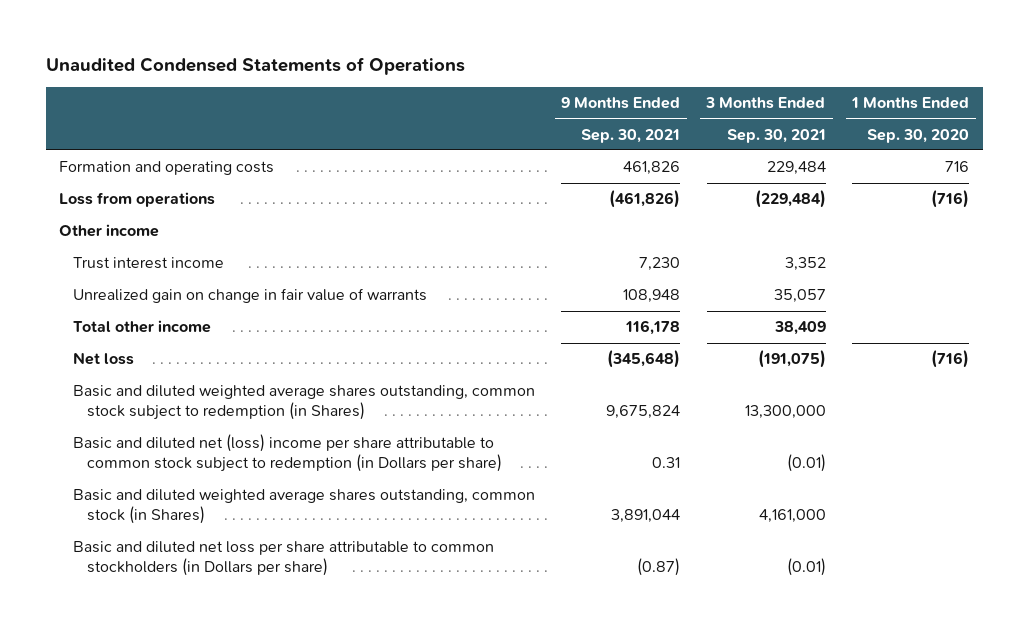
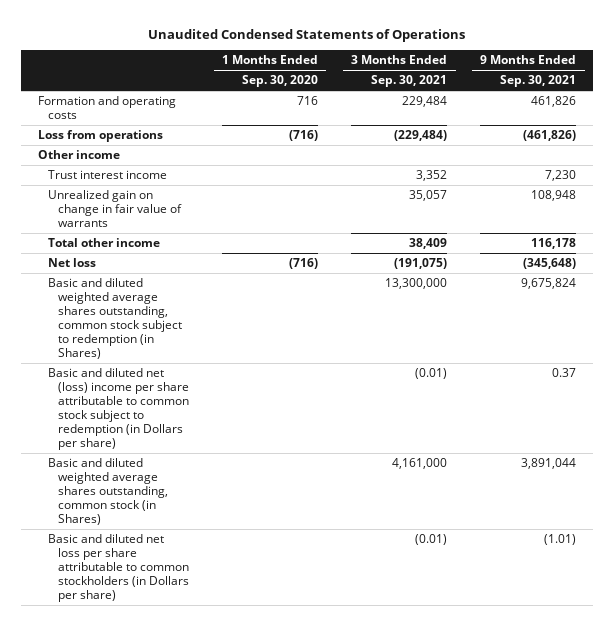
[652,457,681,469] 0.31 -> [552,368,577,378] 0.37
[637,558,681,577] (0.87) -> [544,534,577,546] (1.01)

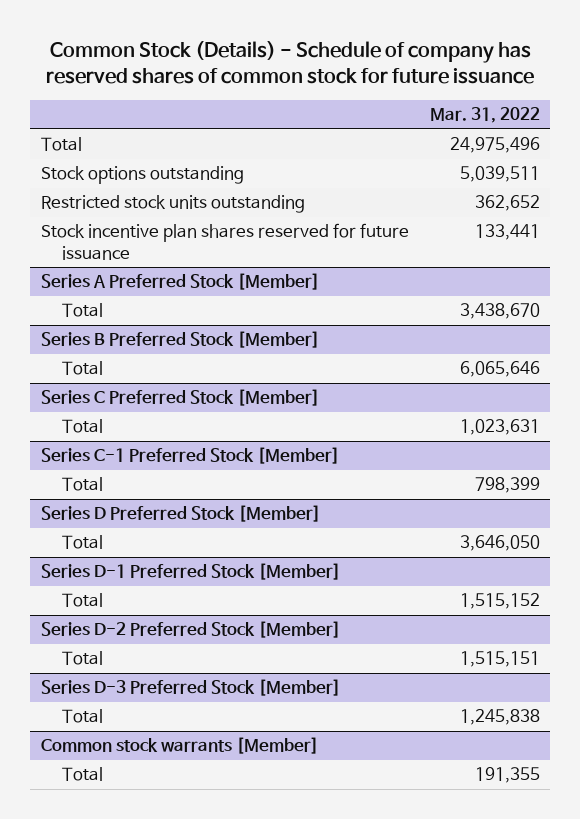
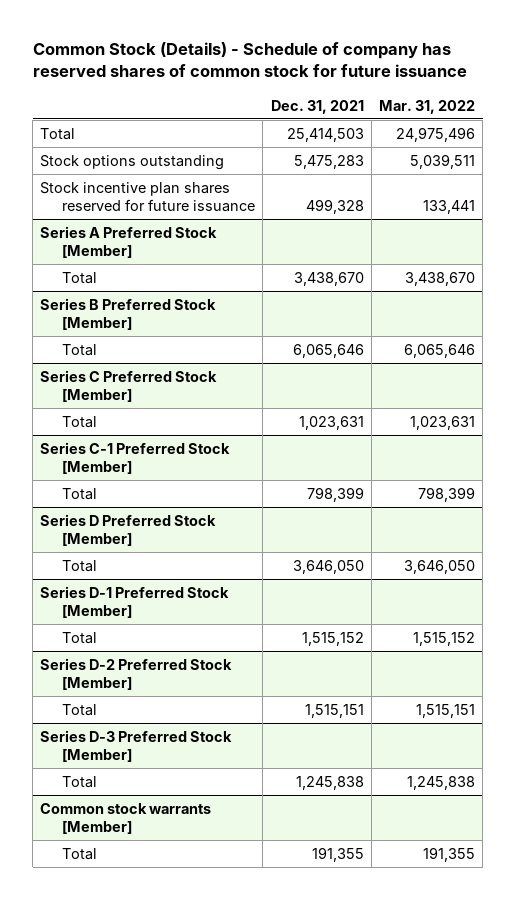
none -> [270,99,364,114] Dec. 31, 2021
[40,195,305,214] Restricted stock units outstanding -> none

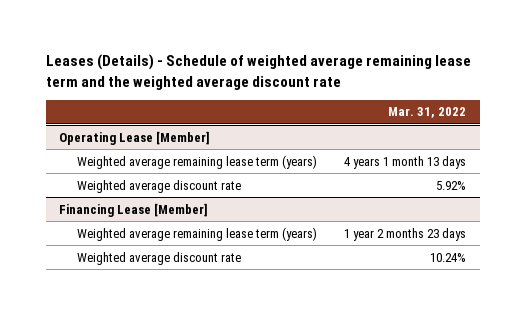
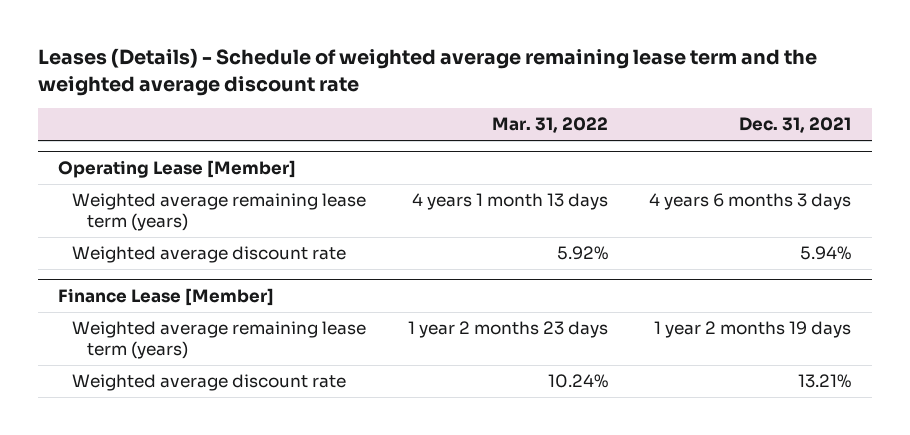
none -> [739,117,852,134] Dec. 31, 2021
[59,202,209,217] Financing Lease [Member] -> [58,287,275,306] Finance Lease [Member]

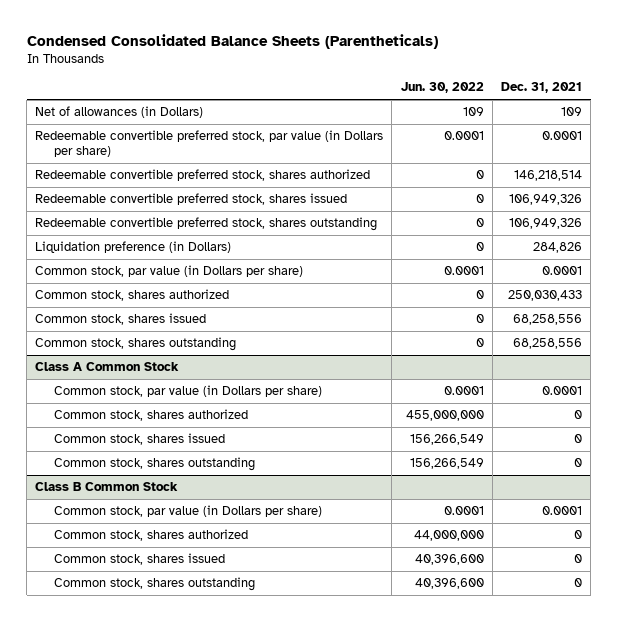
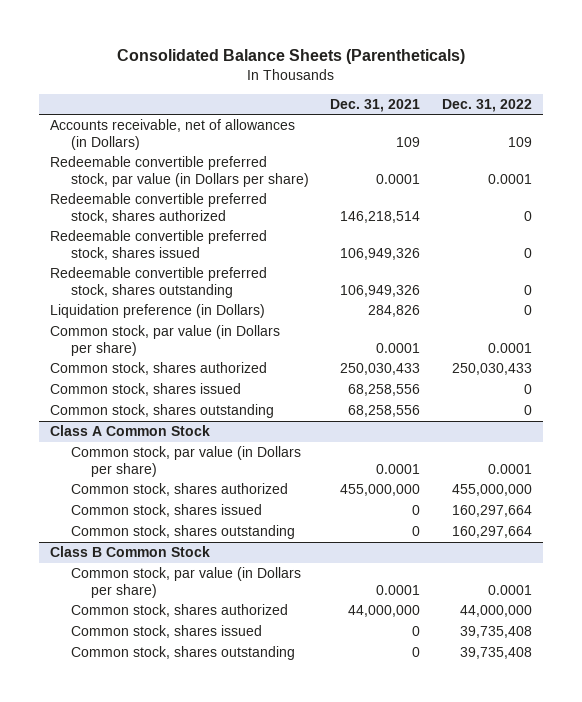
[26,33,438,49] Condensed Consolidated Balance Sheets (Parentheticals) -> [116,48,465,64] Consolidated Balance Sheets (Parentheticals)
[400,82,484,94] Jun. 30, 2022 -> none
none -> [441,98,532,112] Dec. 31, 2022
[35,106,204,119] Net of allowances (in Dollars) -> [49,119,295,151] Accounts receivable, net of allowances (in Dollars)
[573,410,582,420] 0 -> [340,484,421,497] 455,000,000
[573,530,582,540] 0 -> [348,605,421,618] 44,000,000

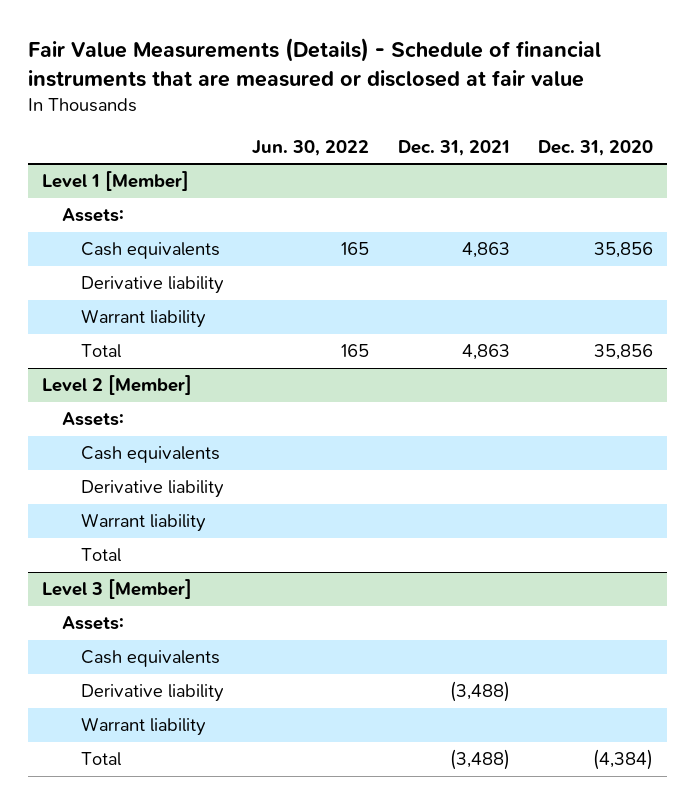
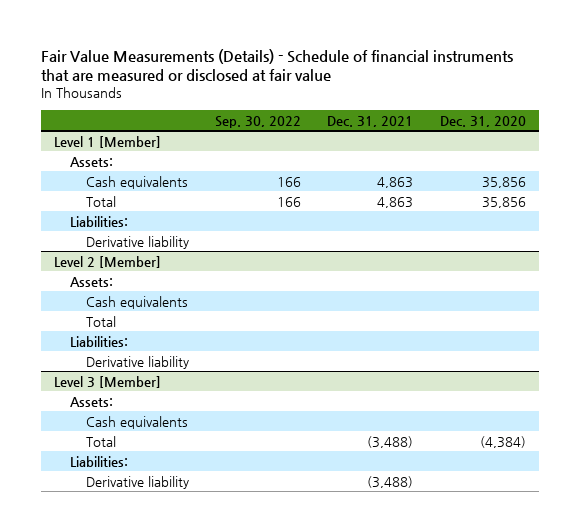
[252,139,370,156] Jun. 30, 2022 -> none
none -> [215,115,302,128] Sep. 30, 2022
[81,309,207,329] Warrant liability -> none
none -> [70,215,129,227] Liabilities:
[81,276,225,295] Derivative liability -> [85,235,189,249] Derivative liability
[81,513,207,533] Warrant liability -> none
none -> [70,335,129,347] Liabilities:
[81,480,225,499] Derivative liability -> [85,355,189,369] Derivative liability
[81,717,207,737] Warrant liability -> none
none -> [70,455,129,467] Liabilities:
[81,684,225,703] Derivative liability -> [85,475,189,489] Derivative liability

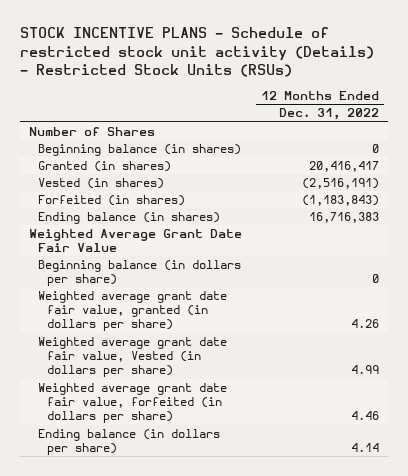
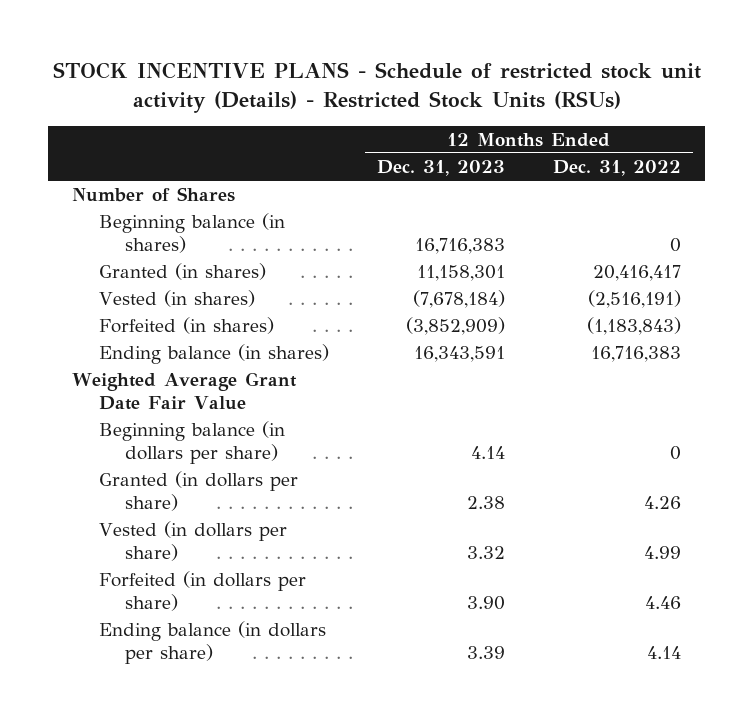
none -> [376,160,505,177] Dec. 31, 2023
[38,291,228,332] Weighted average grant date fair value, granted (in dollars per share) -> [98,471,298,511] Granted (in dollars per share)
[38,337,228,378] Weighted average grant date fair value, Vested (in dollars per share) -> [98,521,287,561] Vested (in dollars per share)
[38,383,228,424] Weighted average grant date fair value, forfeited (in dollars per share) -> [98,571,306,611] Forfeited (in dollars per share)

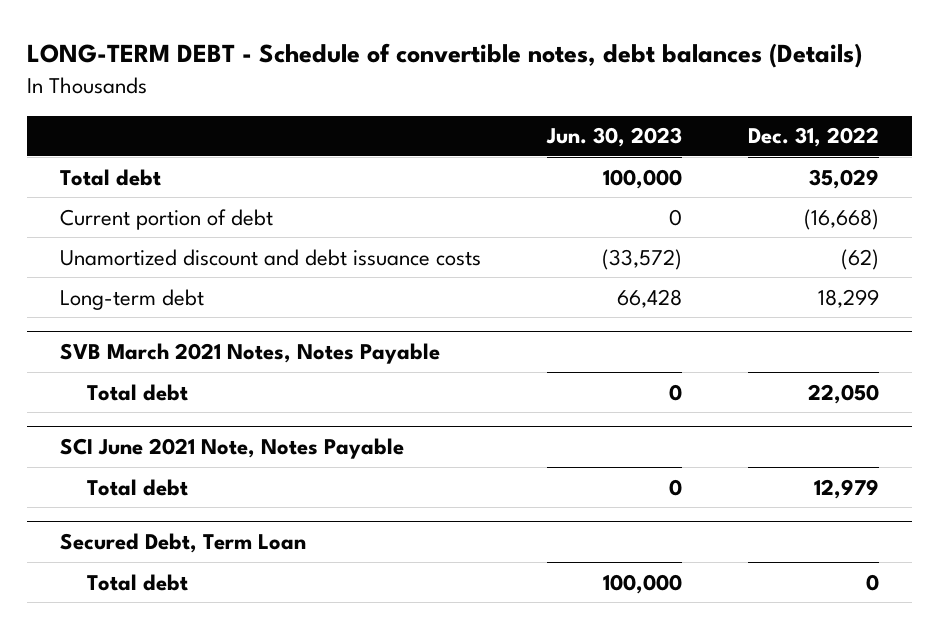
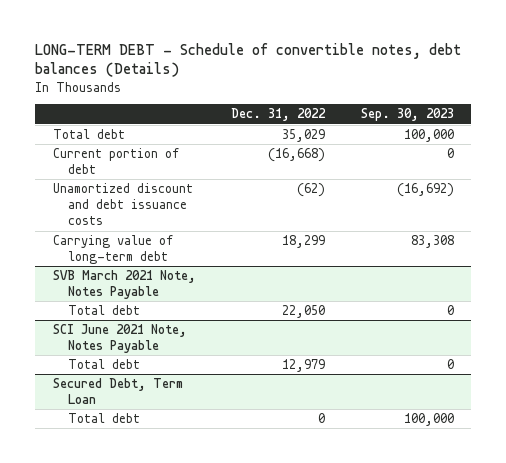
[545,127,682,148] Jun. 30, 2023 -> none
none -> [360,108,454,122] Sep. 30, 2023
[59,288,204,310] Long-term debt -> [52,235,173,265] Carrying value of long-term debt
[59,343,440,365] SVB March 2021 Notes, Notes Payable -> [52,270,196,300] SVB March 2021 Note, Notes Payable

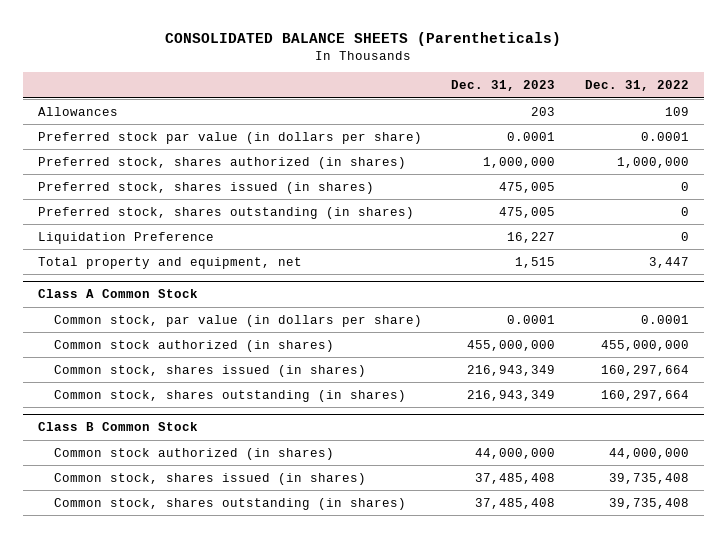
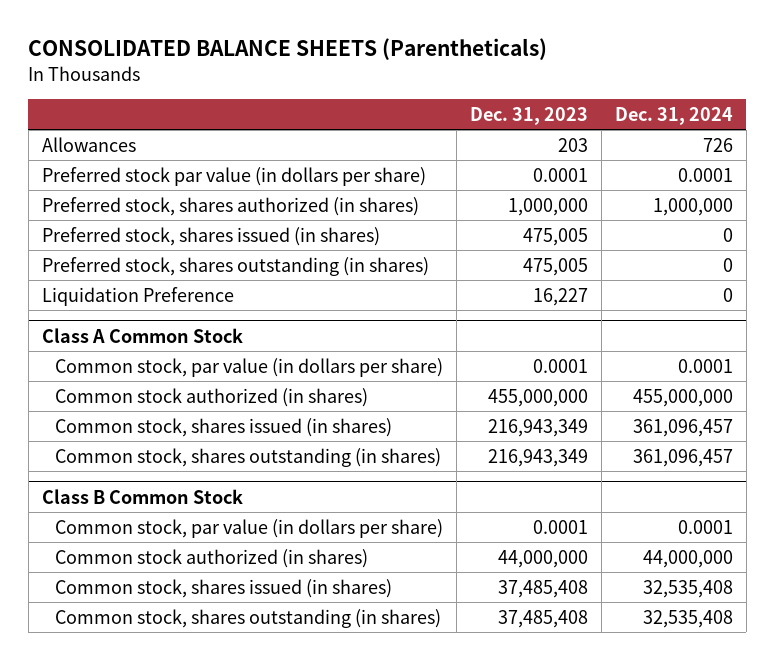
[584,80,689,92] Dec. 31, 2022 -> none
none -> [614,106,733,125] Dec. 31, 2024
[37,256,302,269] Total property and equipment, net -> none
none -> [54,518,443,538] Common stock, par value (in dollars per share)

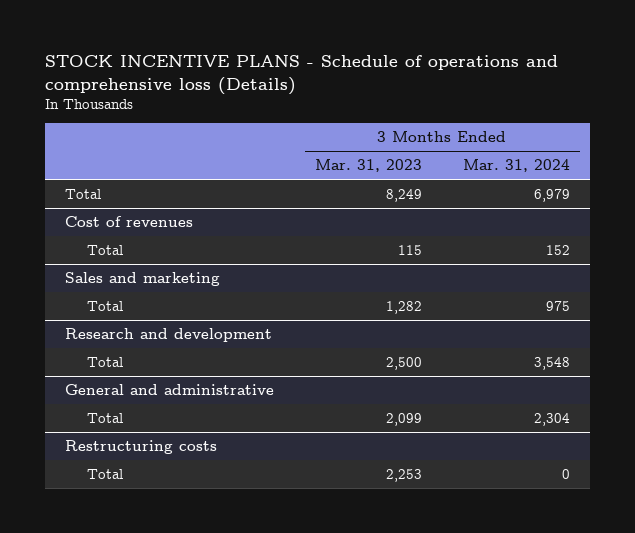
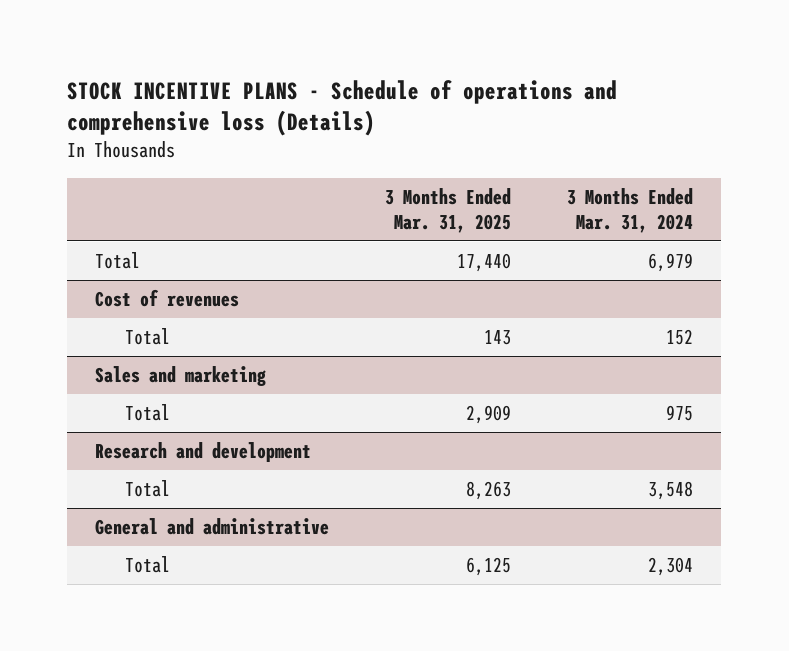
[315,159,423,173] Mar. 31, 2023 -> none
none -> [385,187,512,233] 3 Months Ended Mar. 31, 2025
[65,439,218,454] Restructuring costs -> none
[86,468,123,479] Total -> none

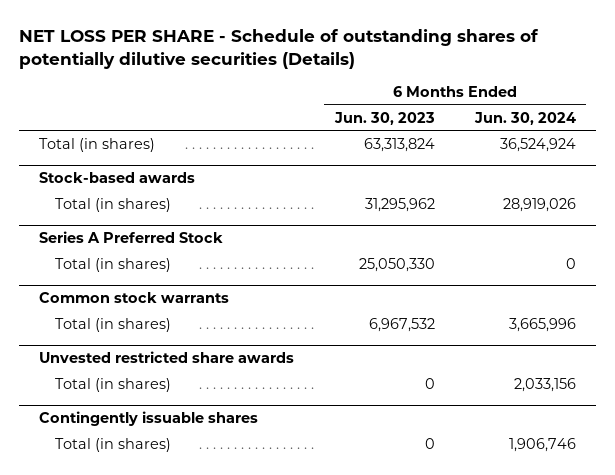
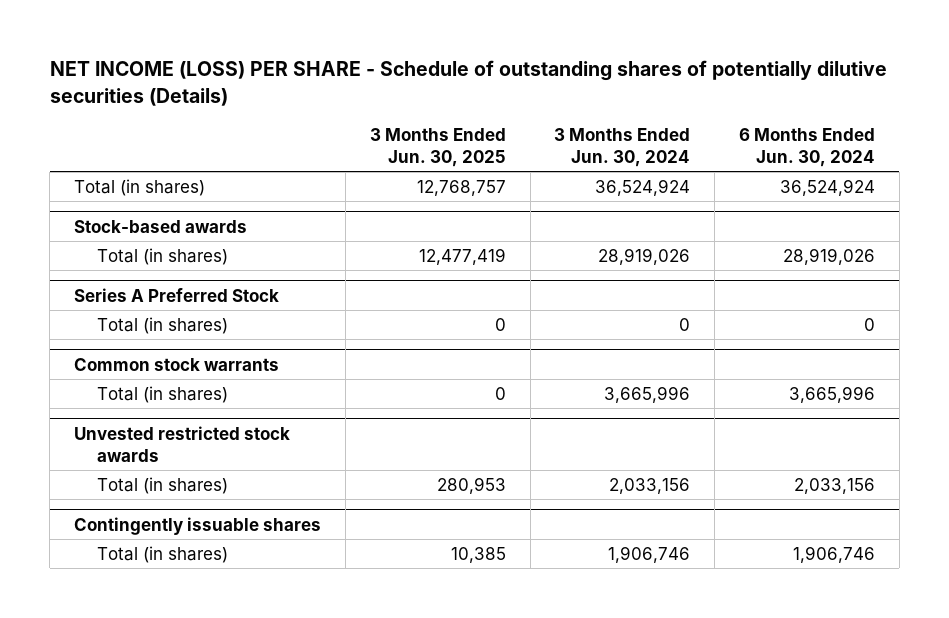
[19,29,540,69] NET LOSS PER SHARE - Schedule of outstanding shares of potentially dilutive securities (Details) -> [49,60,887,107] NET INCOME (LOSS) PER SHARE - Schedule of outstanding shares of potentially dilutive securities (Details)
[333,111,435,125] Jun. 30, 2023 -> none
none -> [369,128,506,167] 3 Months Ended Jun. 30, 2025
none -> [554,128,691,167] 3 Months Ended Jun. 30, 2024
[39,351,295,364] Unvested restricted share awards -> [74,425,291,462] Unvested restricted stock awards

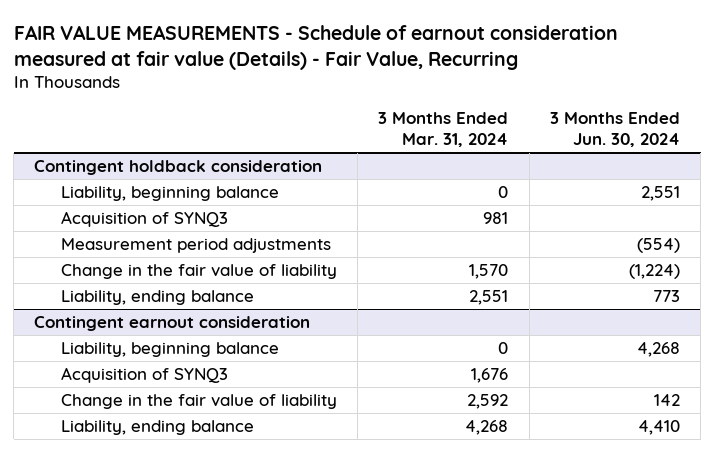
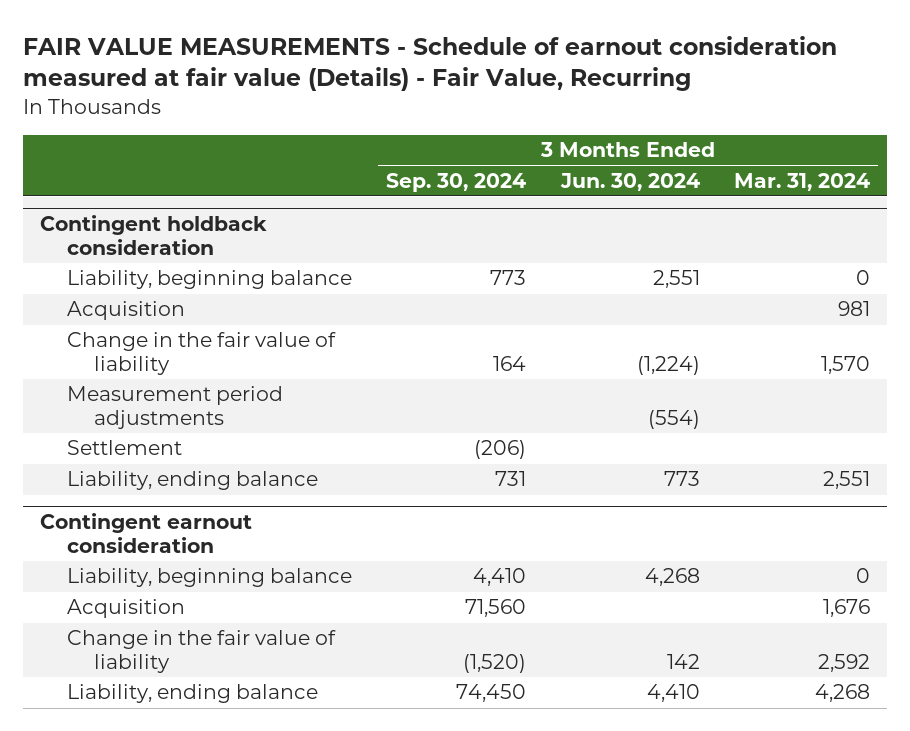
none -> [386,172,527,192] Sep. 30, 2024
[61,211,229,228] Acquisition of SYNQ3 -> [67,301,186,321] Acquisition
[61,238,332,254] Measurement period adjustments -> [67,386,284,430] Measurement period adjustments
none -> [67,440,183,456] Settlement
[61,367,229,384] Acquisition of SYNQ3 -> [67,599,186,619] Acquisition

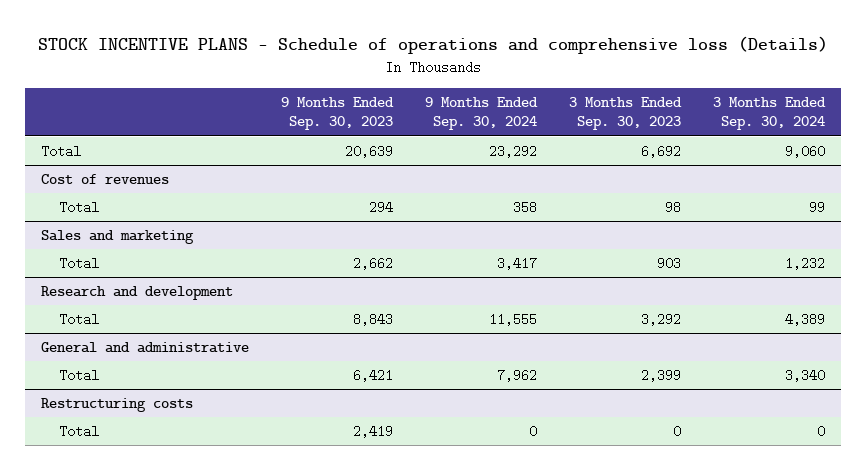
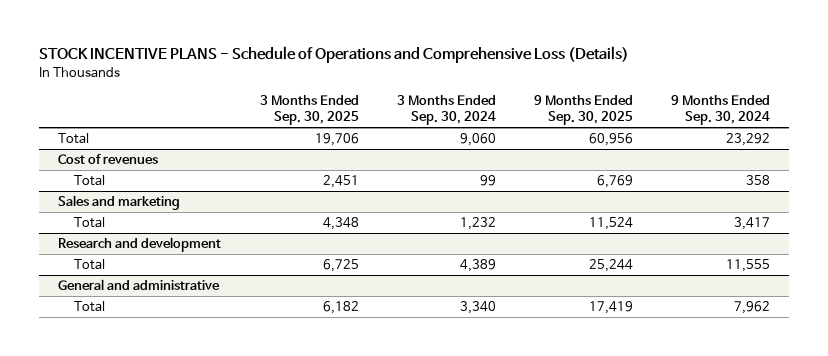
[37,36,828,55] STOCK INCENTIVE PLANS - Schedule of operations and comprehensive loss (Details) -> [39,46,630,64] STOCK INCENTIVE PLANS - Schedule of Operations and Comprehensive Loss (Details)
[280,97,394,131] 9 Months Ended Sep. 30, 2023 -> none
[568,97,682,131] 3 Months Ended Sep. 30, 2023 -> none
none -> [259,94,359,126] 3 Months Ended Sep. 30, 2025
none -> [533,94,633,126] 9 Months Ended Sep. 30, 2025
[40,398,193,413] Restructuring costs -> none
[59,425,100,439] Total -> none

